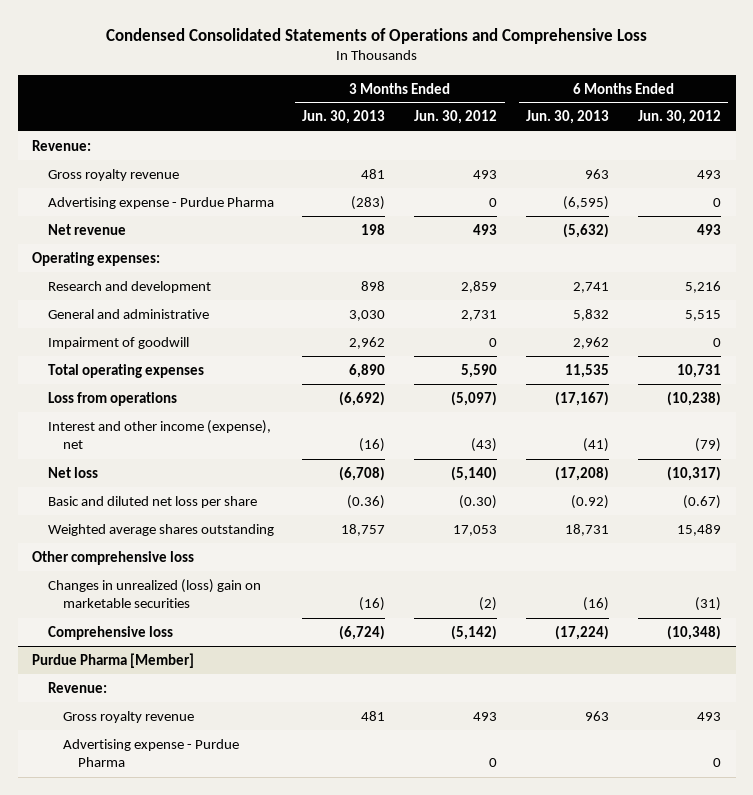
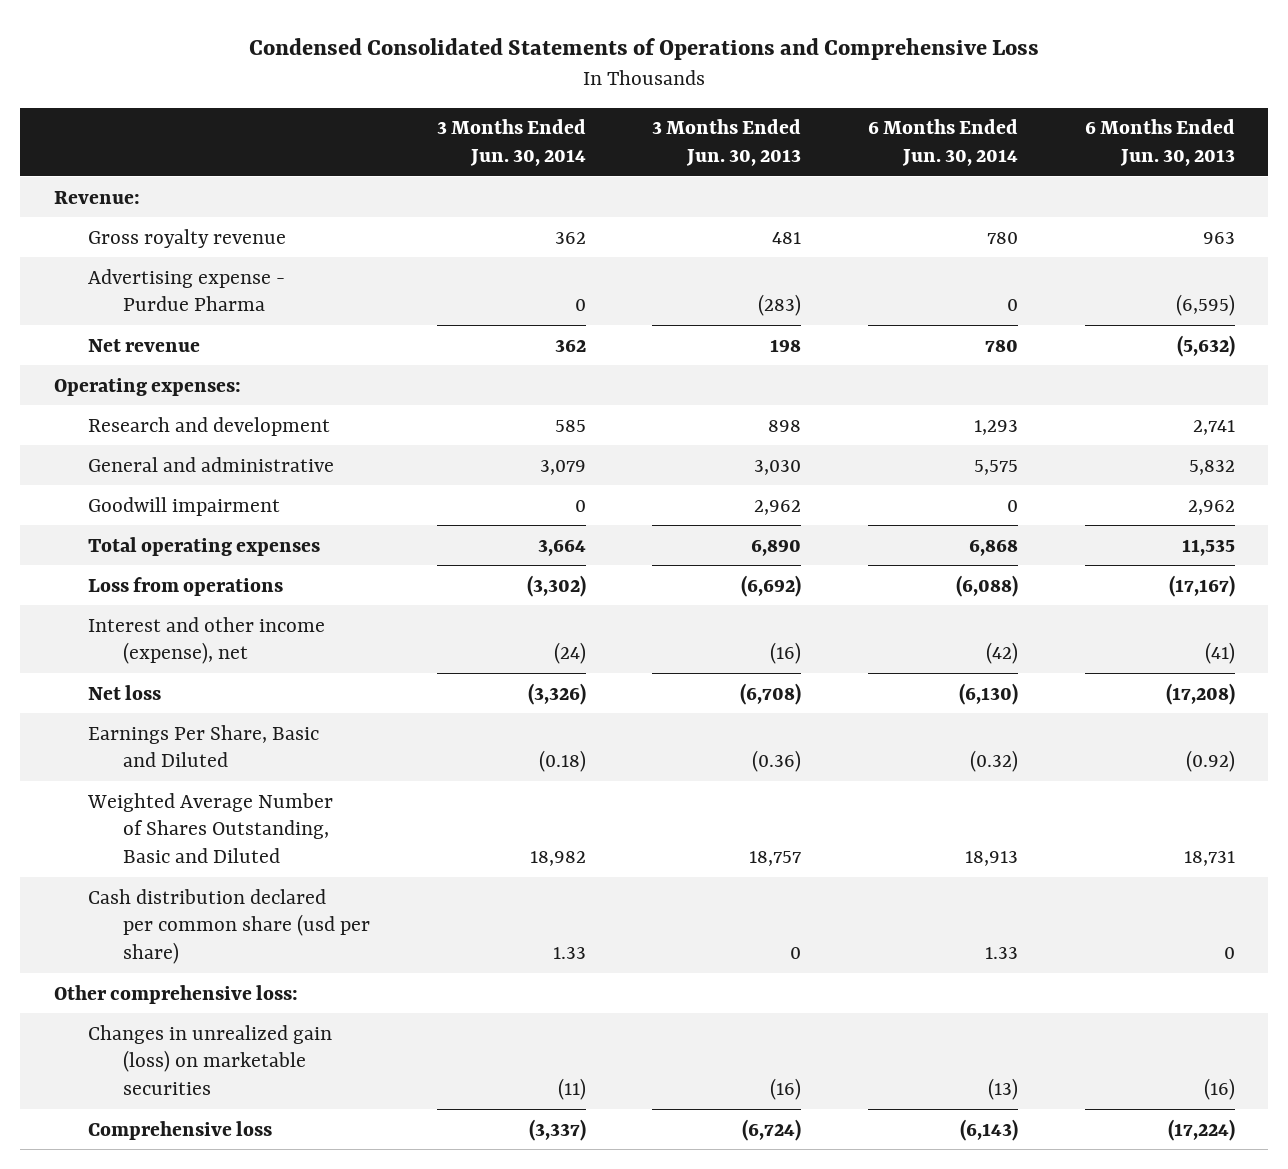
[414,110,498,125] Jun. 30, 2012 -> none
[638,110,722,125] Jun. 30, 2012 -> none
none -> [436,119,586,167] 3 Months Ended Jun. 30, 2014
none -> [867,119,1018,167] 6 Months Ended Jun. 30, 2014
[47,336,189,349] Impairment of goodwill -> [88,496,281,516] Goodwill impairment
[47,495,257,508] Basic and diluted net loss per share -> [88,724,320,768] Earnings Per Share, Basic and Diluted
[47,523,274,536] Weighted average shares outstanding -> [87,792,334,864] Weighted Average Number of Shares Outstanding, Basic and Diluted
none -> [88,888,371,965] Cash distribution declared per common share (usd per share)
[32,550,195,565] Other comprehensive loss -> [53,984,298,1004] Other comprehensive loss:
[47,578,261,609] Changes in unrealized (loss) gain on marketable securities -> [88,1024,333,1096] Changes in unrealized gain (loss) on marketable securities
[32,652,195,668] Purdue Pharma [Member] -> none
[47,681,107,693] Revenue: -> none
[62,710,194,723] Gross royalty revenue -> none
[62,738,239,768] Advertising expense - Purdue Pharma -> none

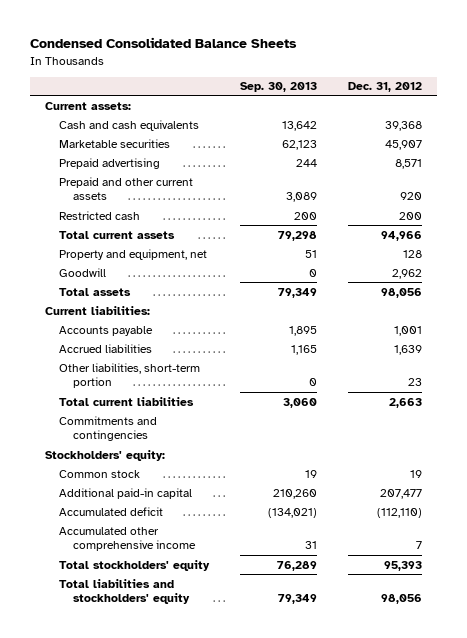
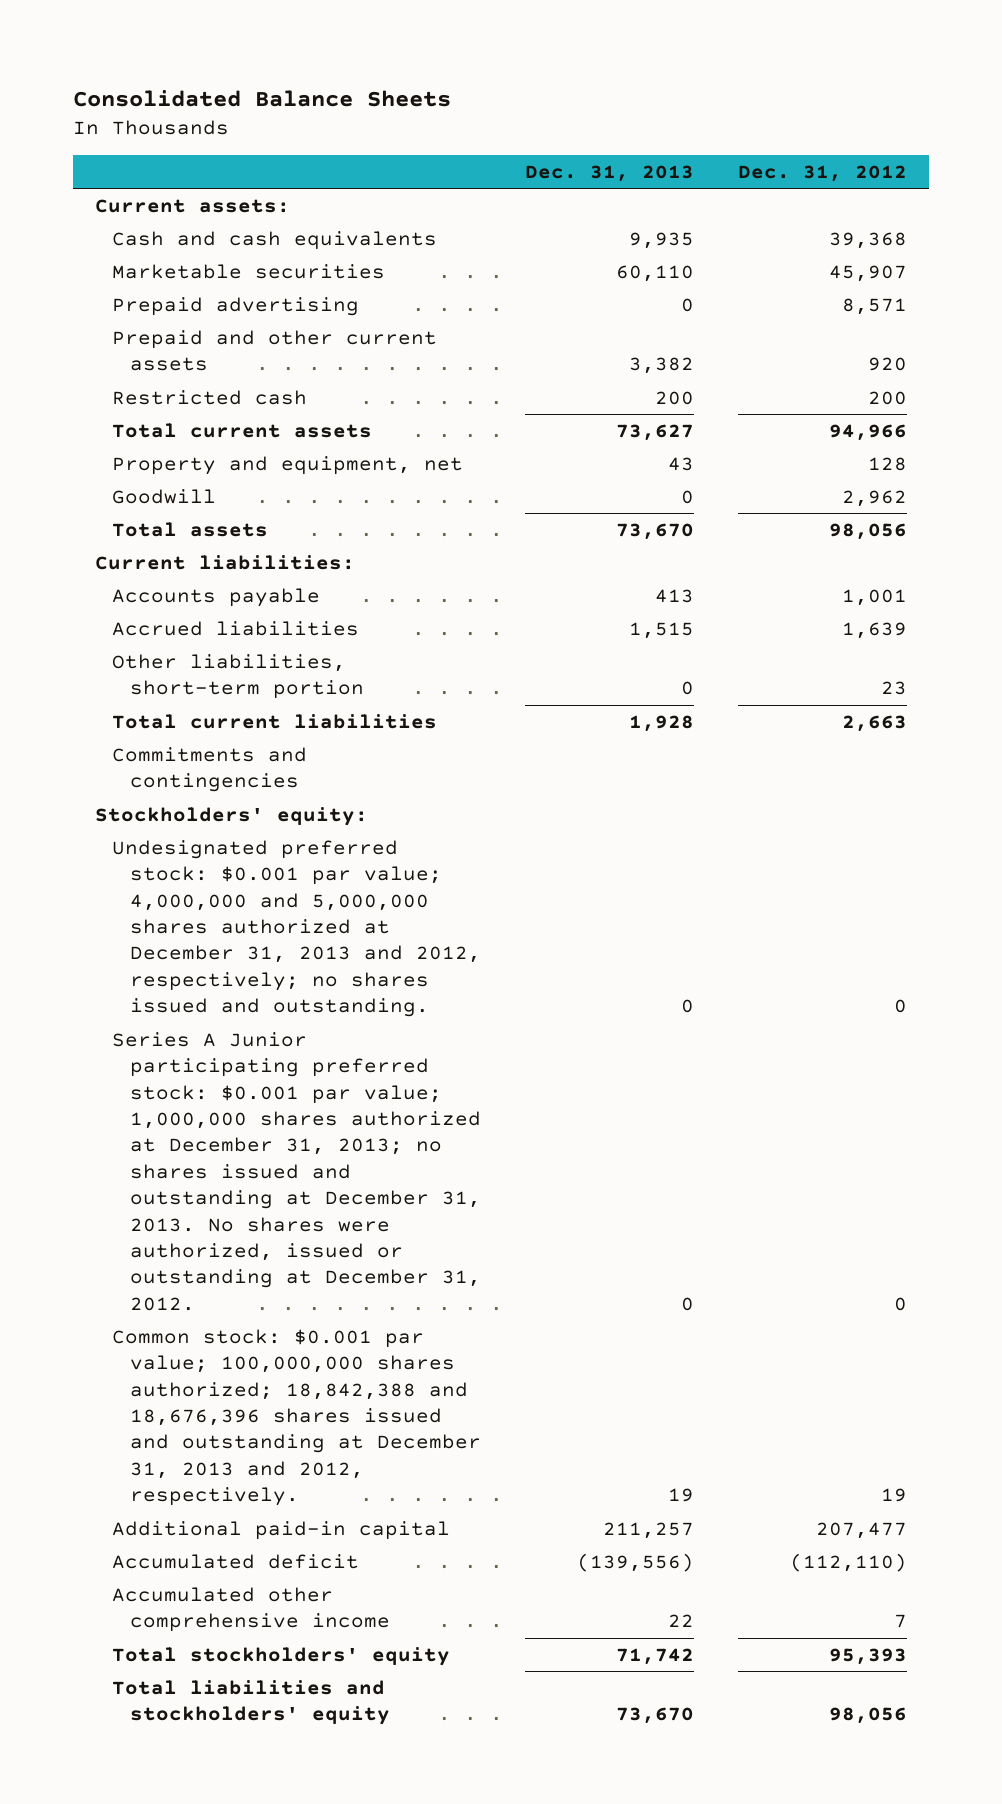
[29,37,297,49] Condensed Consolidated Balance Sheets -> [72,89,451,107] Consolidated Balance Sheets
[239,82,317,93] Sep. 30, 2013 -> none
none -> [525,164,695,182] Dec. 31, 2013
none -> [112,839,482,1018] Undesignated preferred stock: $0.001 par value; 4,000,000 and 5,000,000 shares authorized at December 31, 2013 and 2012, respectively; no shares issued and outstanding.
none -> [112,1031,482,1311] Series A Junior participating preferred stock: $0.001 par value; 1,000,000 shares authorized at December 31, 2013; no shares issued and outstanding at December 31, 2013. No shares were authorized, issued or outstanding at December 31, 2012.
[59,469,141,478] Common stock -> [112,1328,482,1507] Common stock: $0.001 par value; 100,000,000 shares authorized; 18,842,388 and 18,676,396 shares issued and outstanding at December 31, 2013 and 2012, respectively.

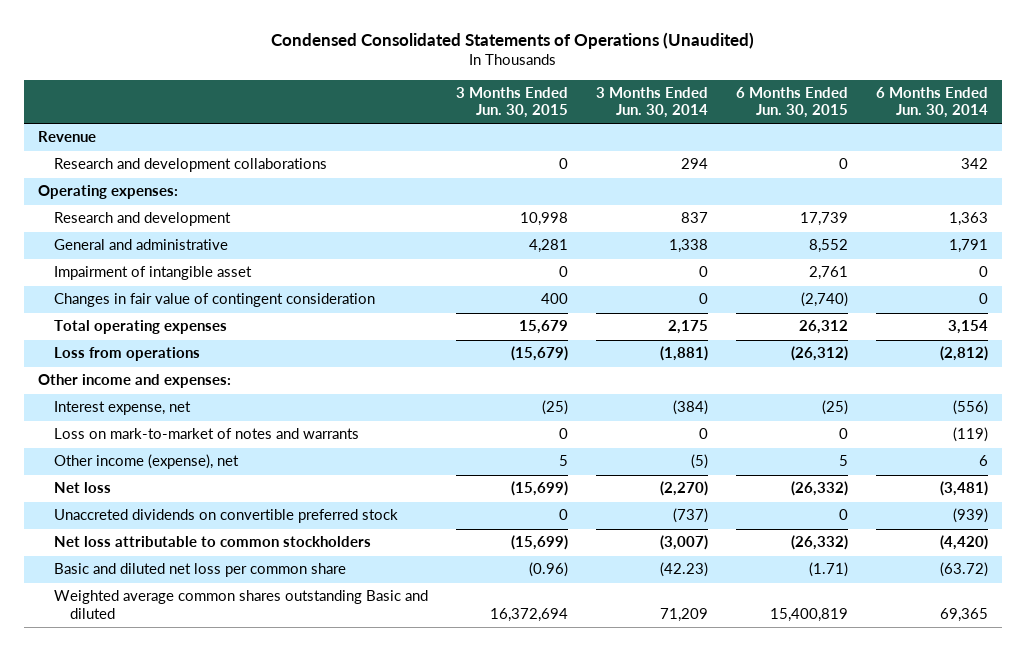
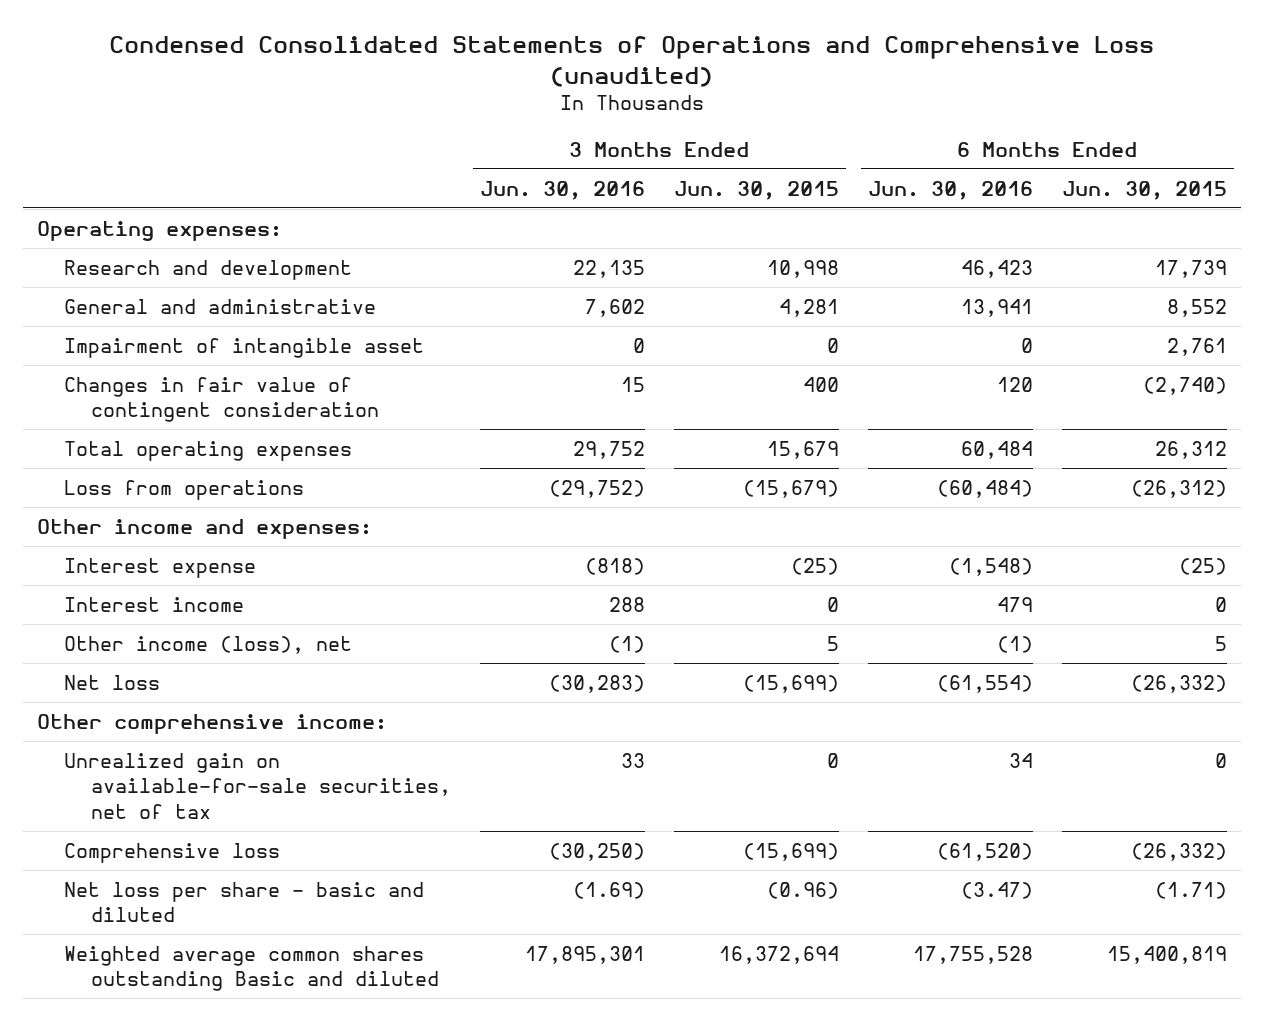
[270,31,754,49] Condensed Consolidated Statements of Operations (Unaudited) -> [108,36,1154,87] Condensed Consolidated Statements of Operations and Comprehensive Loss (unaudited)
[595,87,708,119] 3 Months Ended Jun. 30, 2014 -> none
[875,87,988,119] 6 Months Ended Jun. 30, 2014 -> none
none -> [479,180,645,200] Jun. 30, 2016
none -> [867,180,1033,200] Jun. 30, 2016
[37,131,96,143] Revenue -> none
[54,158,328,173] Research and development collaborations -> none
[54,428,360,440] Loss on mark-to-market of notes and warrants -> none
[54,401,192,416] Interest expense, net -> [63,557,256,578] Interest expense
none -> [63,596,244,612] Interest income
[54,454,240,470] Other income (expense), net -> [63,635,352,654] Other income (loss), net
[54,509,399,524] Unaccreted dividends on convertible preferred stock -> none
none -> [37,713,388,734] Other comprehensive income:
none -> [63,752,451,819] Unrealized gain on available-for-sale securities, net of tax
[54,536,372,548] Net loss attributable to common stockholders -> [63,842,280,863] Comprehensive loss
[54,563,347,578] Basic and diluted net loss per common share -> [63,881,424,923] Net loss per share - basic and diluted

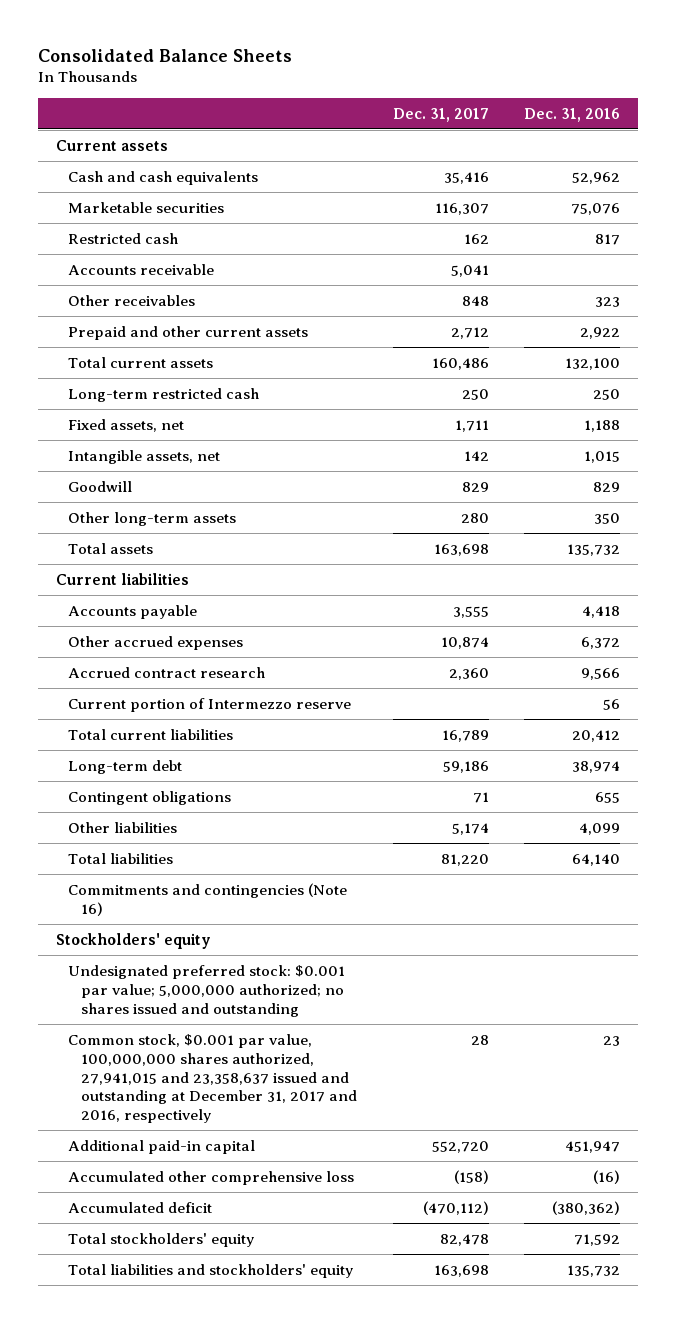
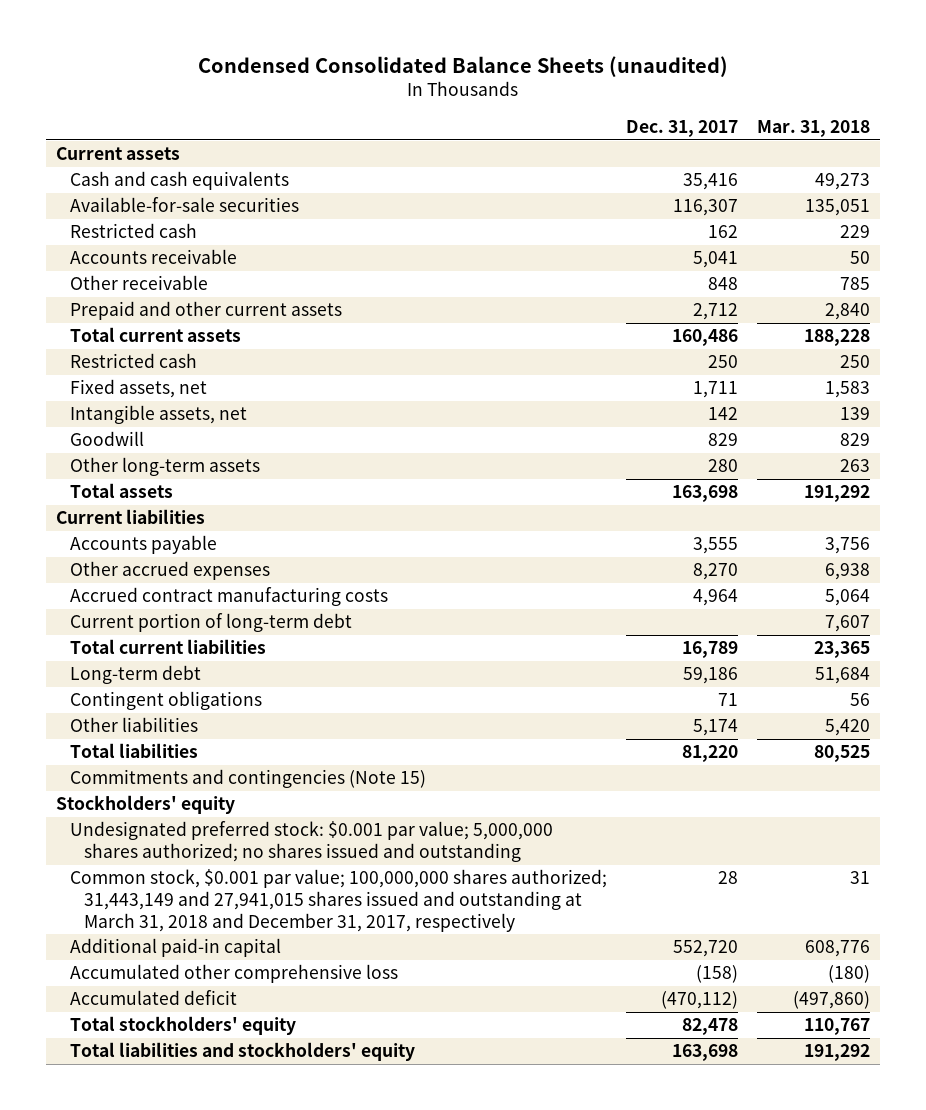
[37,48,292,62] Consolidated Balance Sheets -> [198,56,729,78] Condensed Consolidated Balance Sheets (unaudited)
[524,107,621,122] Dec. 31, 2016 -> none
none -> [757,120,871,138] Mar. 31, 2018
[68,201,225,213] Marketable securities -> [69,197,299,213] Available-for-sale securities
[68,294,196,306] Other receivables -> [69,275,208,291] Other receivable
[68,387,260,402] Long-term restricted cash -> [69,353,197,369] Restricted cash
[68,666,266,678] Accrued contract research -> none
[68,697,352,712] Current portion of Intermezzo reserve -> none
[440,636,489,649] 10,874 -> [693,563,739,581] 8,270
none -> [69,587,388,607] Accrued contract manufacturing costs
none -> [69,613,352,633] Current portion of long-term debt
[68,882,348,916] Commitments and contingencies (Note 16) -> [69,769,426,789] Commitments and contingencies (Note 15)
[68,964,346,1017] Undesignated preferred stock: $0.001 par value; 5,000,000 authorized; no shares issued and outstanding -> [69,821,553,862] Undesignated preferred stock: $0.001 par value; 5,000,000 shares authorized; no shares issued and outstanding
[68,1033,357,1124] Common stock, $0.001 par value, 100,000,000 shares authorized, 27,941,015 and 23,358,637 issued and outstanding at December 31, 2017 and 2016, respectively -> [69,869,607,932] Common stock, $0.001 par value; 100,000,000 shares authorized; 31,443,149 and 27,941,015 shares issued and outstanding at March 31, 2018 and December 31, 2017, respectively

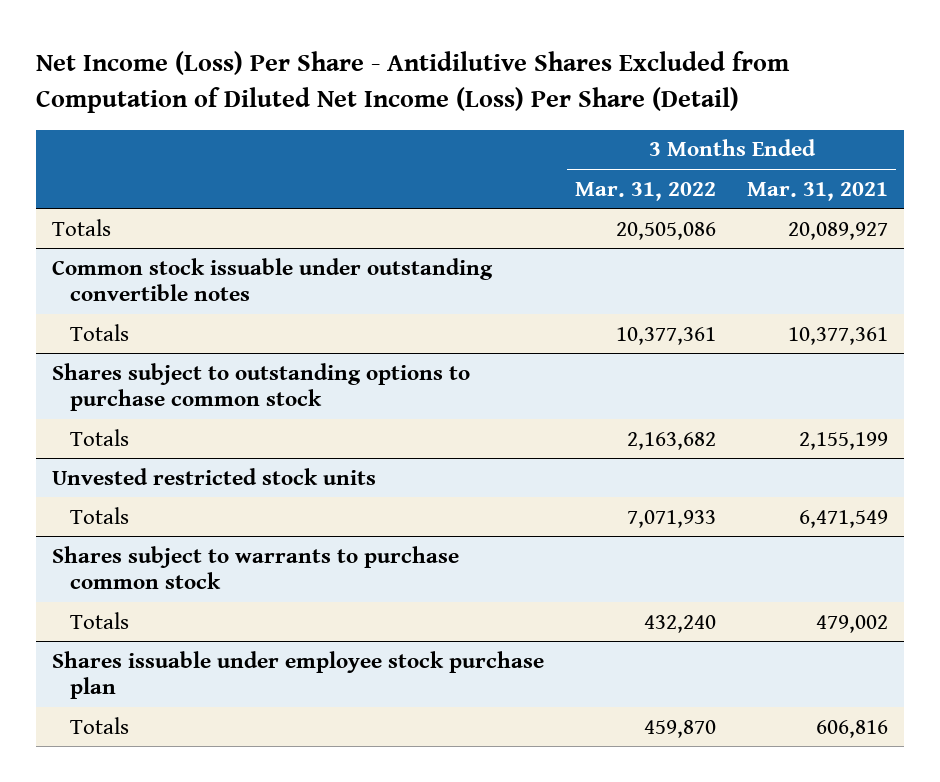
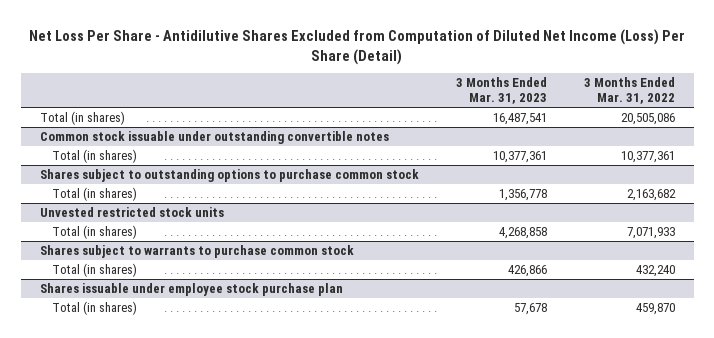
[36,51,791,113] Net Income (Loss) Per Share - Antidilutive Shares Excluded from Computation of Diluted Net Income (Loss) Per Share (Detail) -> [29,28,686,65] Net Loss Per Share - Antidilutive Shares Excluded from Computation of Diluted Net Income (Loss) Per Share (Detail)
[747,181,889,201] Mar. 31, 2021 -> none
none -> [455,77,547,105] 3 Months Ended Mar. 31, 2023
[51,218,111,236] Totals -> [39,110,125,125] Total (in shares)
[70,323,130,341] Totals -> [51,148,137,163] Total (in shares)
[70,428,130,446] Totals -> [51,186,137,201] Total (in shares)
[70,506,130,524] Totals -> [51,224,137,239] Total (in shares)
[70,611,130,629] Totals -> [51,262,137,277] Total (in shares)
[70,716,130,734] Totals -> [51,300,137,315] Total (in shares)

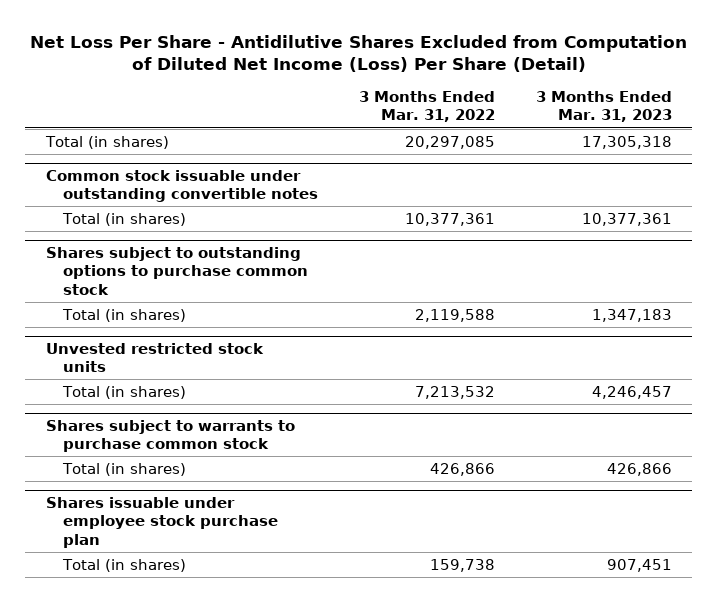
[492,112,547,125] 16,487,541 -> [581,135,672,149] 17,305,318
[620,112,675,125] 20,505,086 -> [404,135,495,149] 20,297,085
[498,188,547,201] 1,356,778 -> [591,308,672,322] 1,347,183
[626,188,676,201] 2,163,682 -> [414,308,495,322] 2,119,588
[498,226,547,239] 4,268,858 -> [591,385,672,399] 4,246,457
[626,226,675,239] 7,071,933 -> [414,385,495,399] 7,213,532
[635,264,675,277] 432,240 -> [429,462,495,476] 426,866
[513,302,547,315] 57,678 -> [606,558,672,572] 907,451
[635,302,675,315] 459,870 -> [429,558,495,572] 159,738

